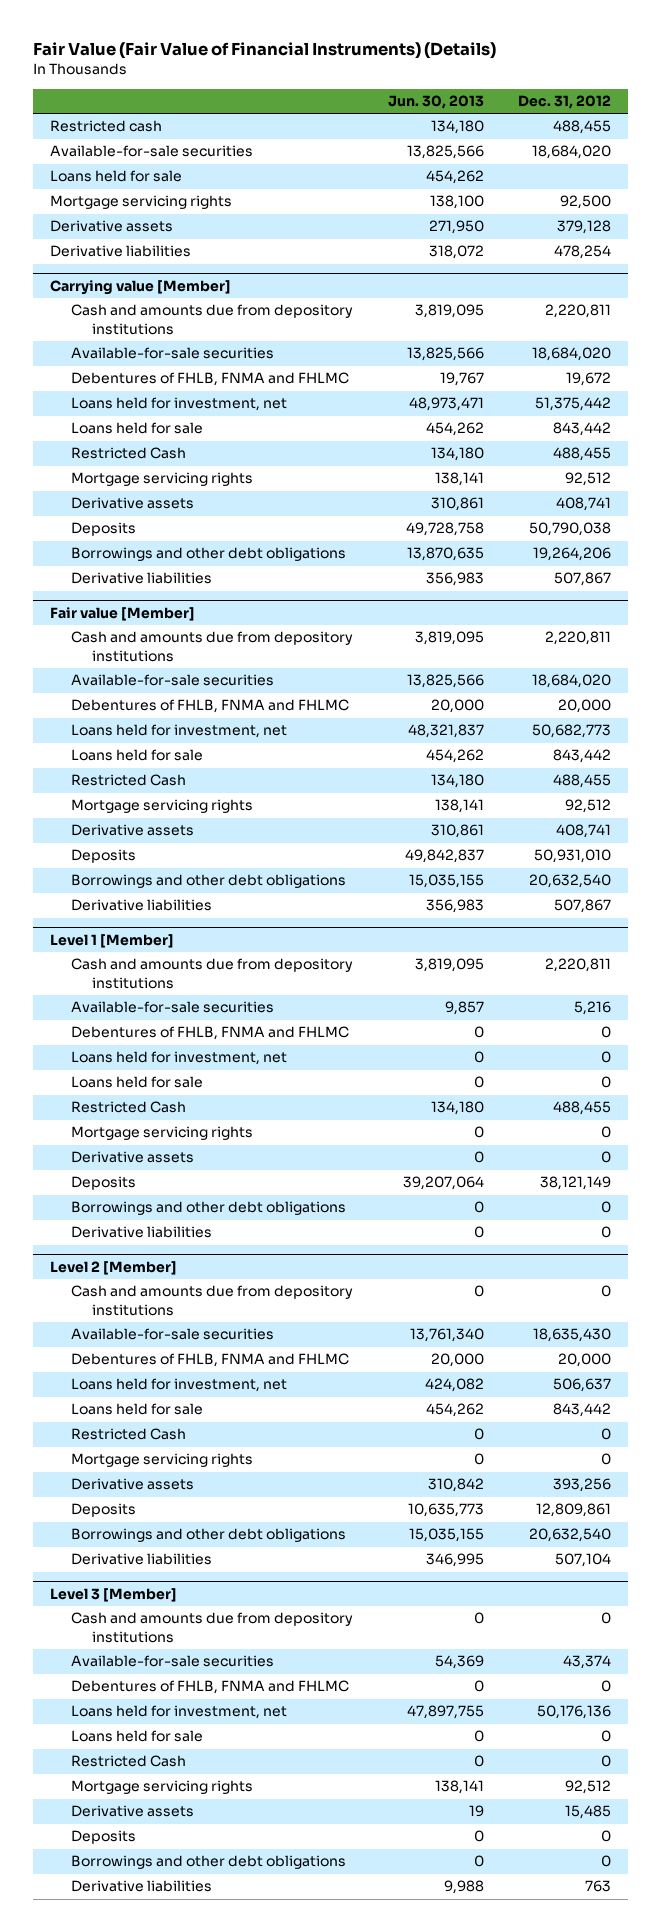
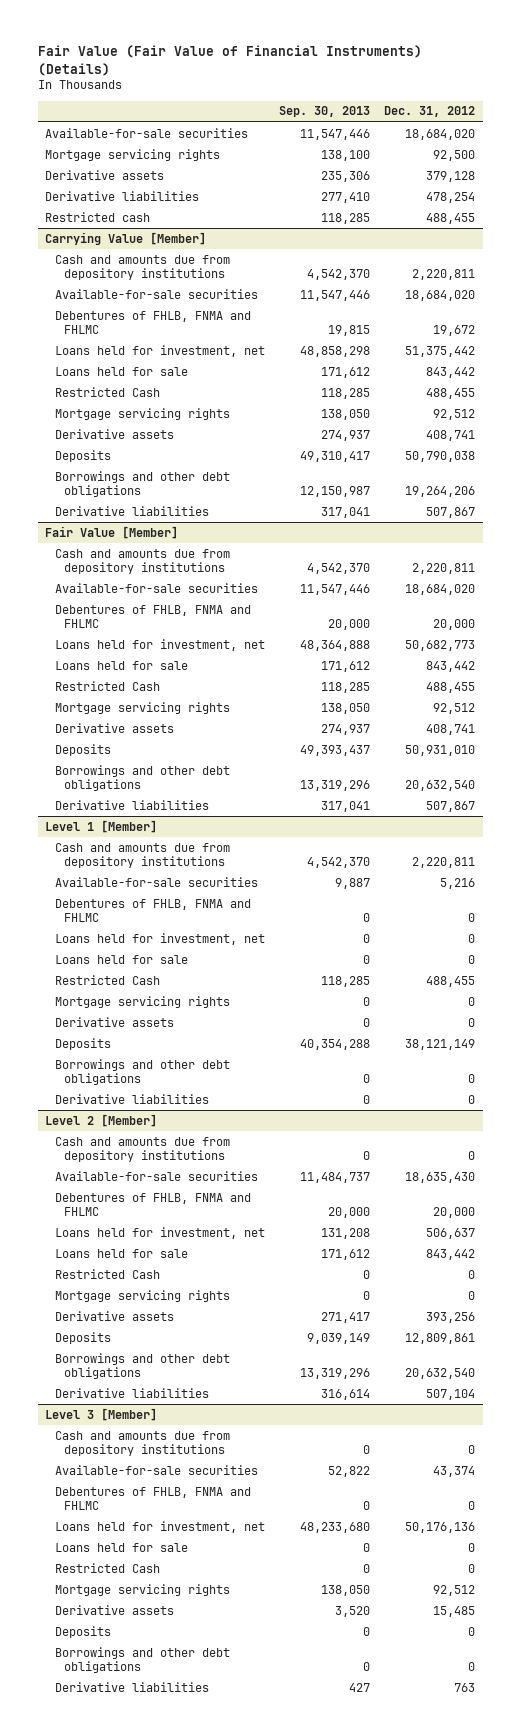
[387,95,484,110] Jun. 30, 2013 -> none
none -> [279,106,371,118] Sep. 30, 2013
[50,170,183,183] Loans held for sale -> none
[50,120,163,133] Restricted cash -> [45,211,151,222] Restricted cash
[50,279,232,295] Carrying value [Member] -> [45,231,207,245] Carrying Value [Member]
[50,606,196,621] Fair value [Member] -> [45,525,179,539] Fair Value [Member]

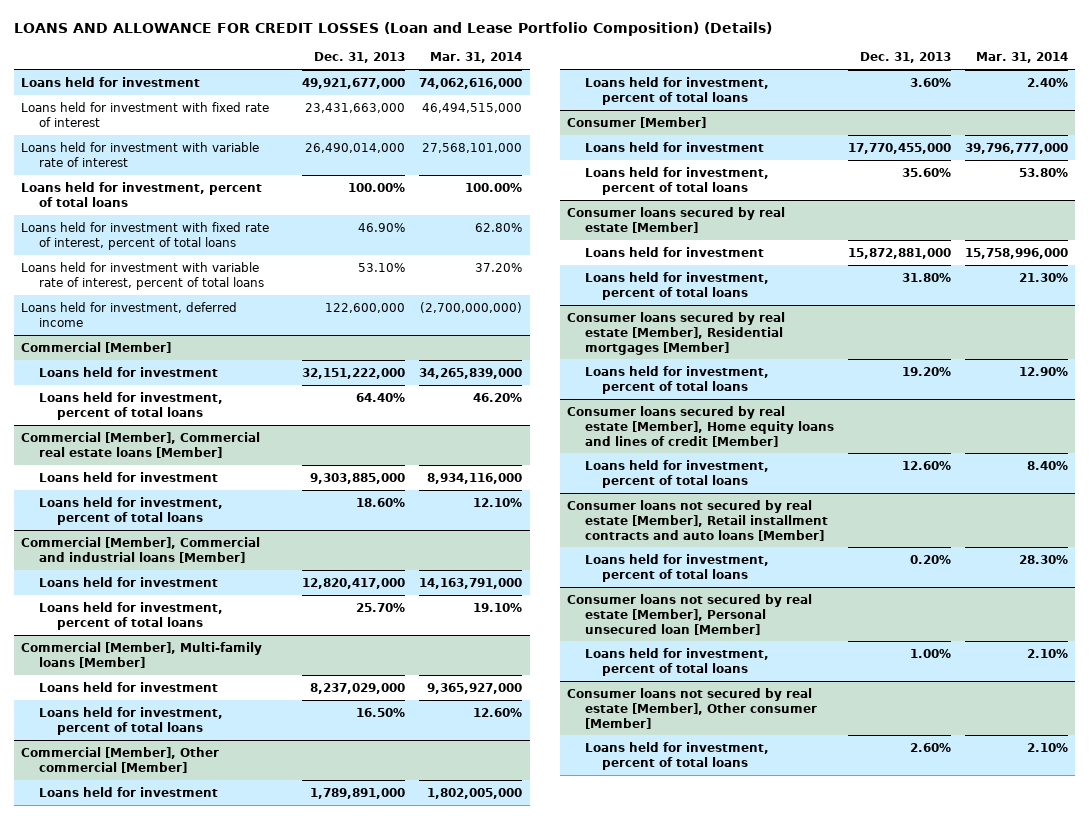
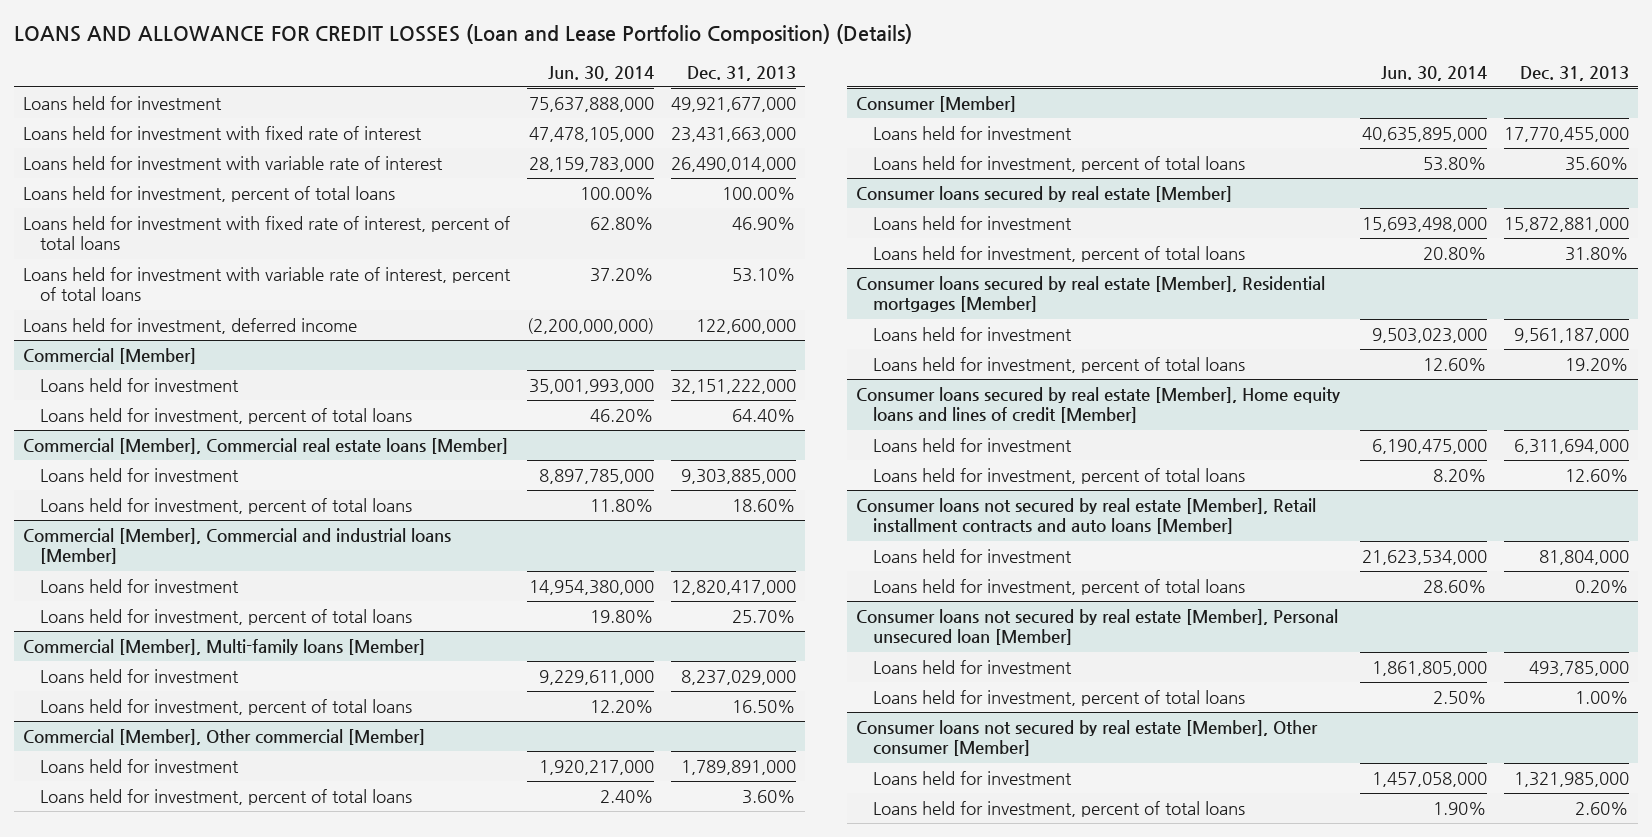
[430,52,523,64] Mar. 31, 2014 -> none
none -> [547,65,654,81] Jun. 30, 2014
none -> [872,327,1072,342] Loans held for investment
none -> [872,438,1072,453] Loans held for investment
none -> [872,549,1072,564] Loans held for investment
none -> [872,660,1072,675] Loans held for investment
none -> [872,771,1072,786] Loans held for investment

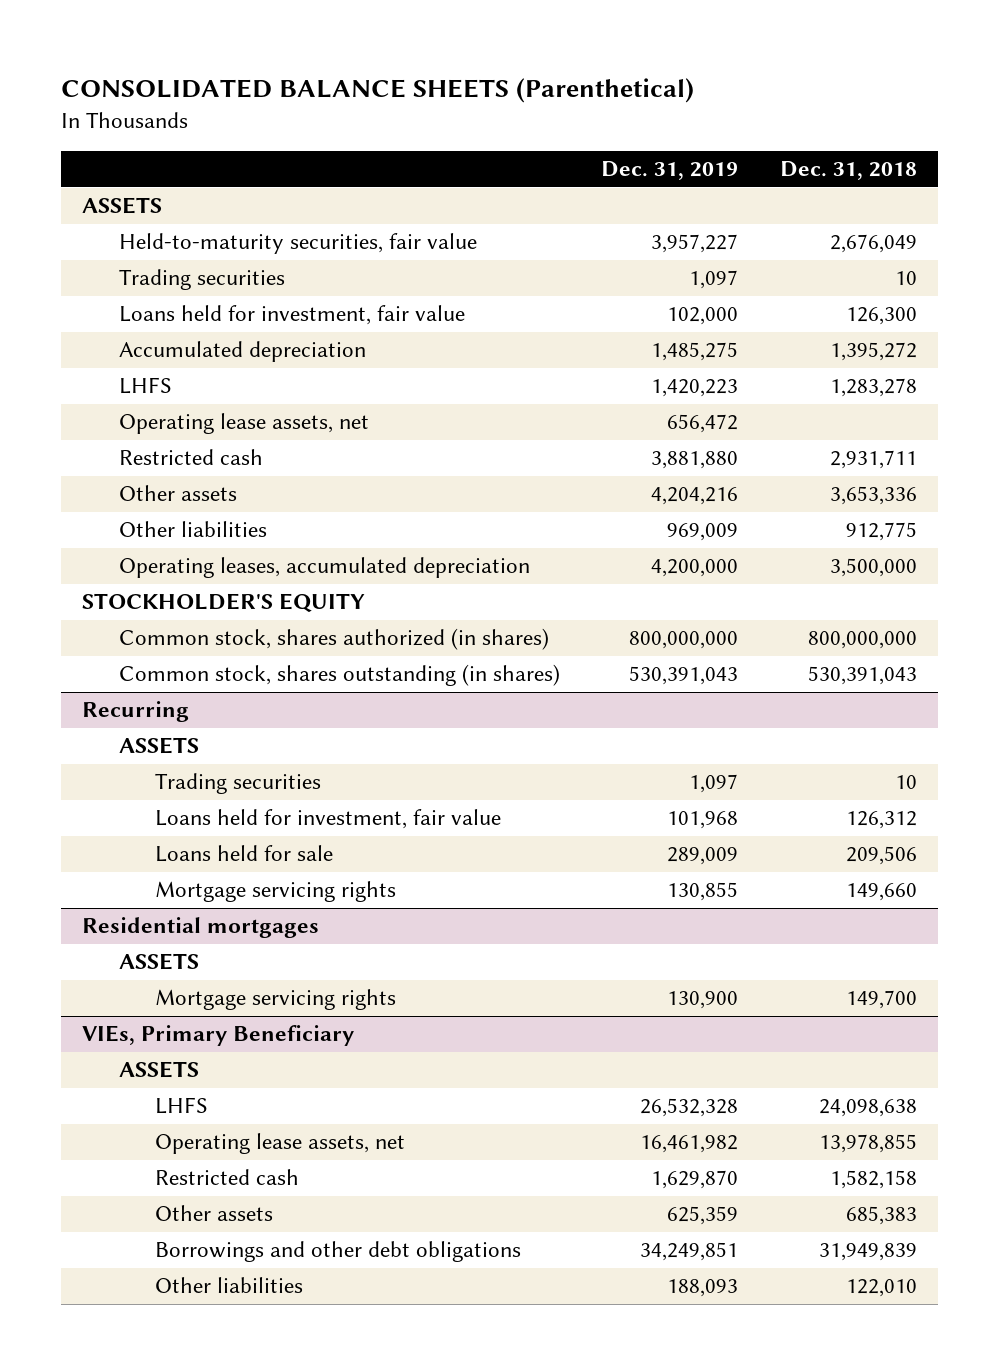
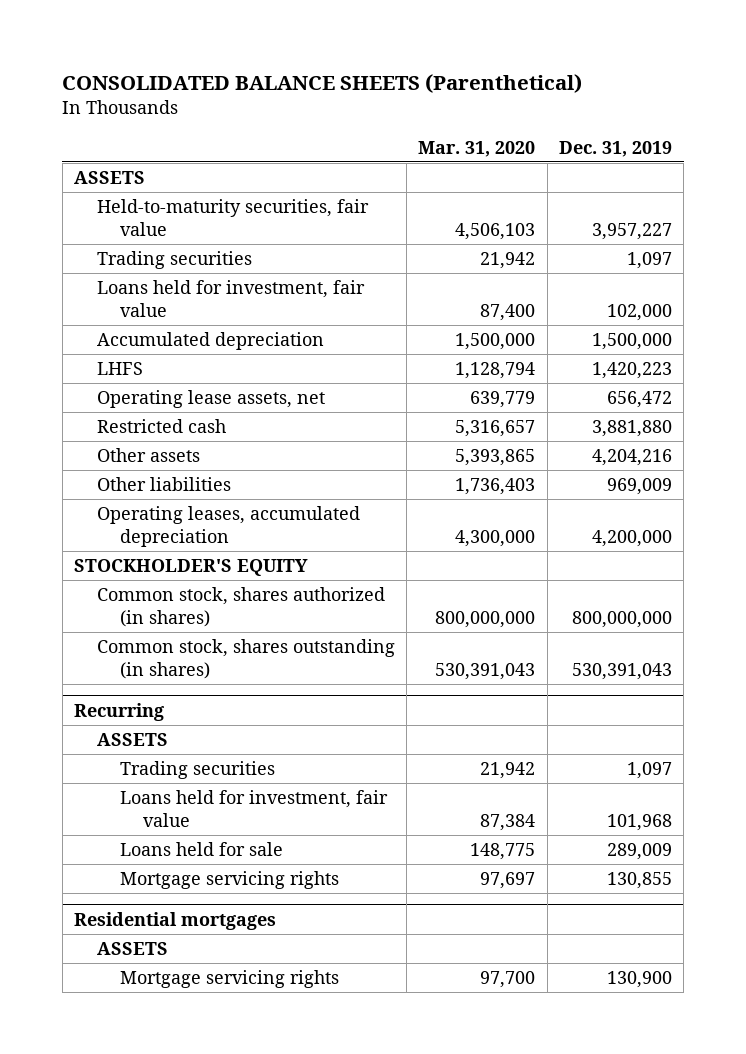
[779,161,917,181] Dec. 31, 2018 -> none
none -> [418,140,536,157] Mar. 31, 2020
[651,342,739,362] 1,485,275 -> [591,333,672,351] 1,500,000
[81,1025,354,1047] VIEs, Primary Beneficiary -> none
[118,1061,199,1079] ASSETS -> none
[155,1097,209,1115] LHFS -> none
[155,1133,406,1155] Operating lease assets, net -> none
[155,1169,300,1186] Restricted cash -> none
[155,1205,274,1222] Other assets -> none
[155,1241,522,1263] Borrowings and other debt obligations -> none
[155,1277,304,1294] Other liabilities -> none

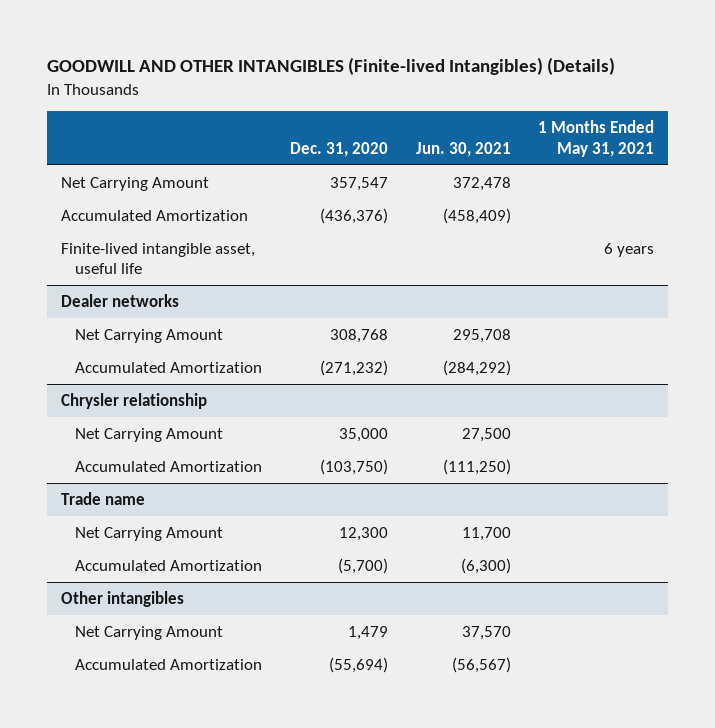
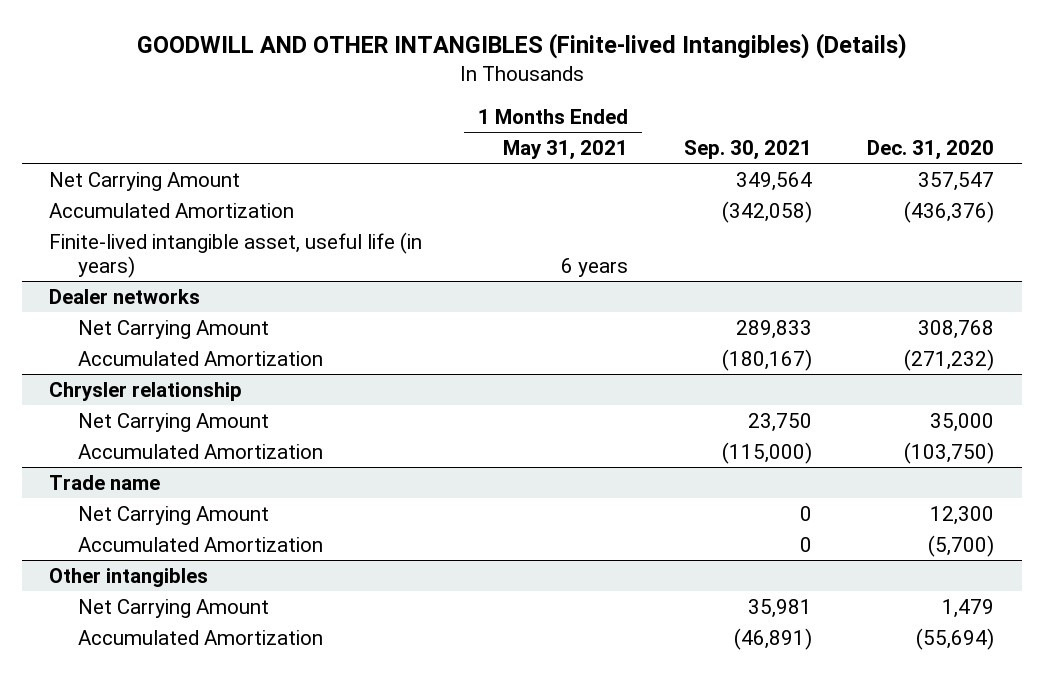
[415,141,511,157] Jun. 30, 2021 -> none
none -> [683,140,812,161] Sep. 30, 2021
[60,242,255,275] Finite-lived intangible asset, useful life -> [49,231,423,278] Finite-lived intangible asset, useful life (in years)

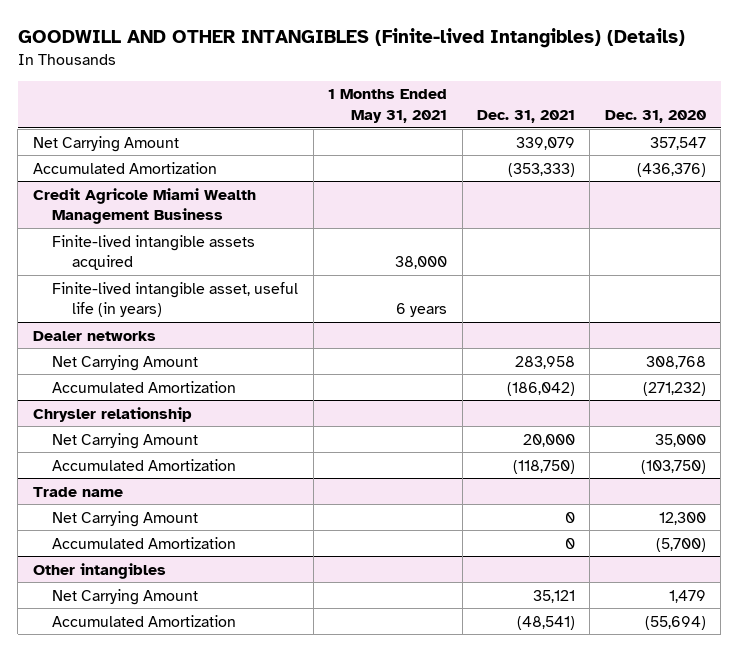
[683,140,812,161] Sep. 30, 2021 -> none
none -> [477,110,576,124] Dec. 31, 2021
none -> [32,187,256,225] Credit Agricole Miami Wealth Management Business
none -> [52,234,256,271] Finite-lived intangible assets acquired

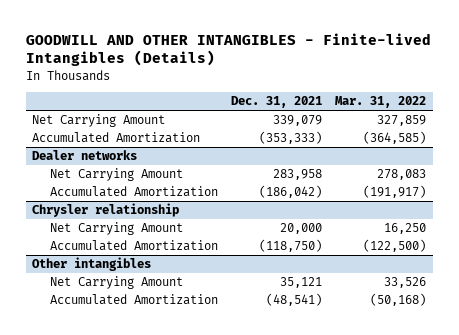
[17,27,685,48] GOODWILL AND OTHER INTANGIBLES (Finite-lived Intangibles) (Details) -> [25,32,431,67] GOODWILL AND OTHER INTANGIBLES - Finite-lived Intangibles (Details)
[328,89,448,124] 1 Months Ended May 31, 2021 -> none
[604,110,706,124] Dec. 31, 2020 -> none
none -> [335,96,427,109] Mar. 31, 2022
[32,187,256,225] Credit Agricole Miami Wealth Management Business -> none
[52,234,256,271] Finite-lived intangible assets acquired -> none
[52,281,299,318] Finite-lived intangible asset, useful life (in years) -> none
[32,486,123,497] Trade name -> none
[52,510,199,527] Net Carrying Amount -> none
[52,536,237,549] Accumulated Amortization -> none

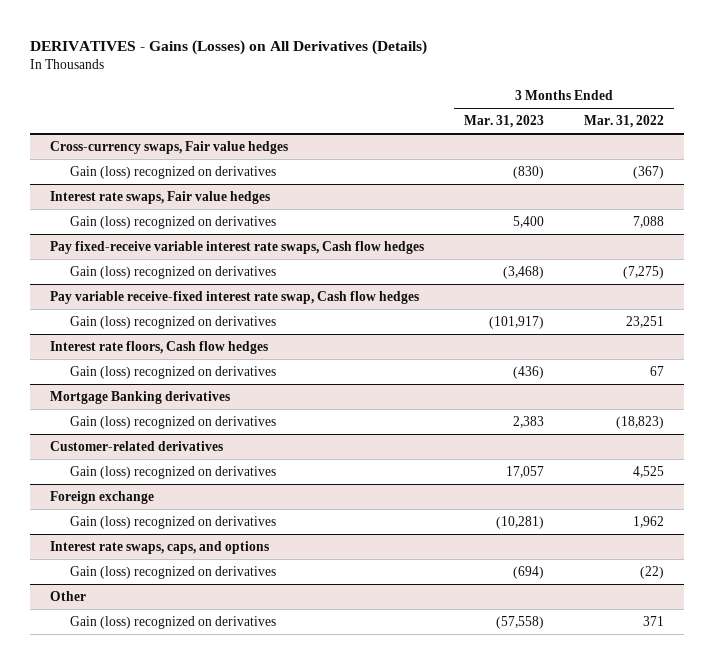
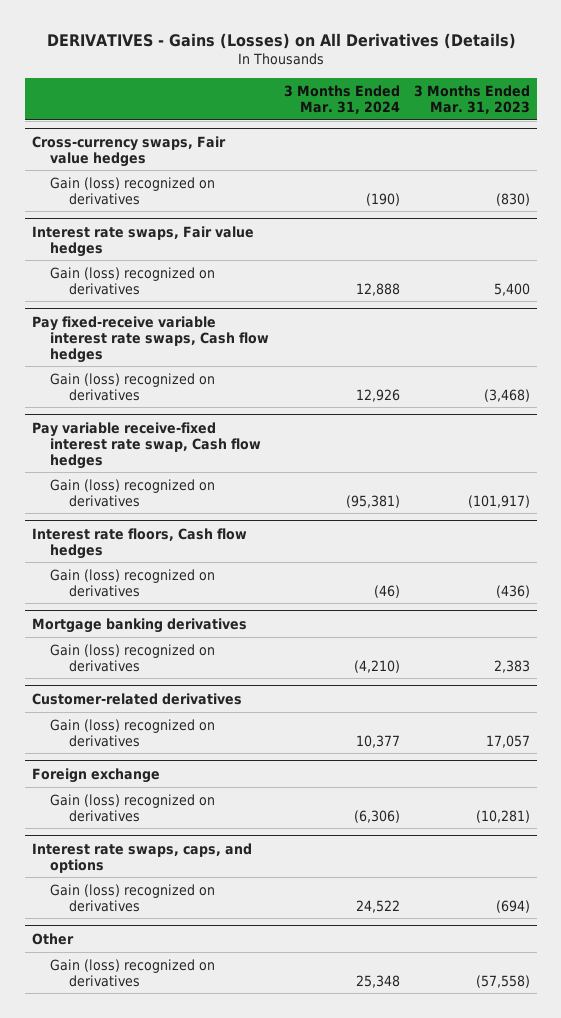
[583,115,664,129] Mar. 31, 2022 -> none
none -> [283,84,400,114] 3 Months Ended Mar. 31, 2024
[50,391,231,405] Mortgage Banking derivatives -> [31,617,247,633] Mortgage banking derivatives

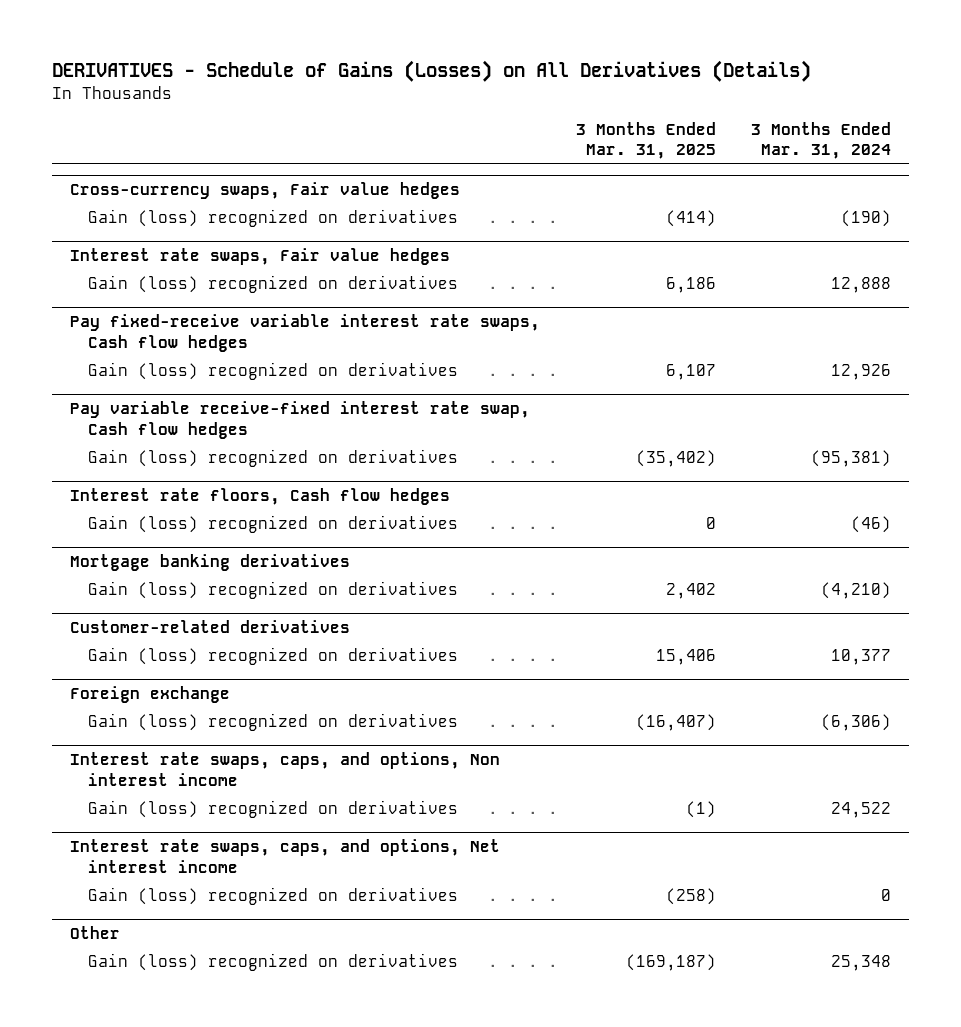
[46,32,516,49] DERIVATIVES - Gains (Losses) on All Derivatives (Details) -> [51,59,811,82] DERIVATIVES - Schedule of Gains (Losses) on All Derivatives (Details)
[413,84,530,114] 3 Months Ended Mar. 31, 2023 -> none
none -> [575,121,716,160] 3 Months Ended Mar. 31, 2025
[31,842,252,873] Interest rate swaps, caps, and options -> [69,752,500,786] Interest rate swaps, caps, and options, Non interest income
none -> [69,839,500,873] Interest rate swaps, caps, and options, Net interest income
none -> [88,886,459,905] Gain (loss) recognized on derivatives

